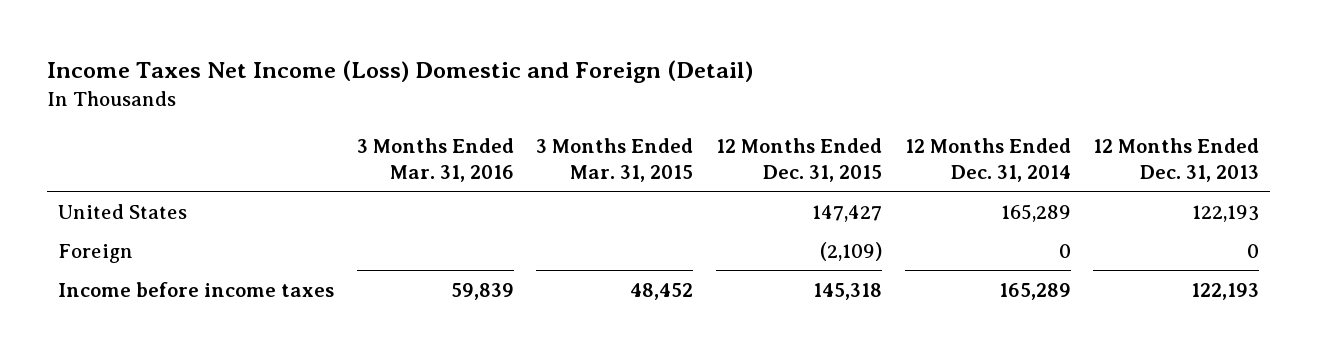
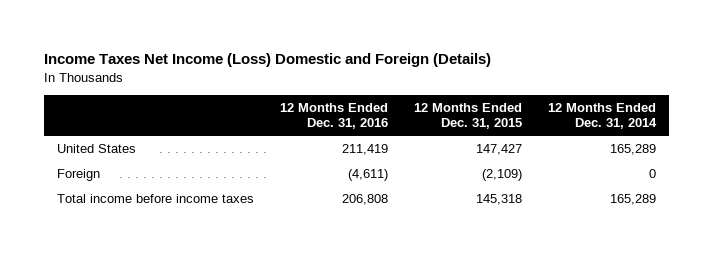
[46,60,753,84] Income Taxes Net Income (Loss) Domestic and Foreign (Detail) -> [44,53,492,68] Income Taxes Net Income (Loss) Domestic and Foreign (Details)
[356,138,514,182] 3 Months Ended Mar. 31, 2016 -> none
[536,138,694,182] 3 Months Ended Mar. 31, 2015 -> none
[1093,138,1260,182] 12 Months Ended Dec. 31, 2013 -> none
none -> [280,102,389,130] 12 Months Ended Dec. 31, 2016
[57,281,334,297] Income before income taxes -> [57,193,255,203] Total income before income taxes

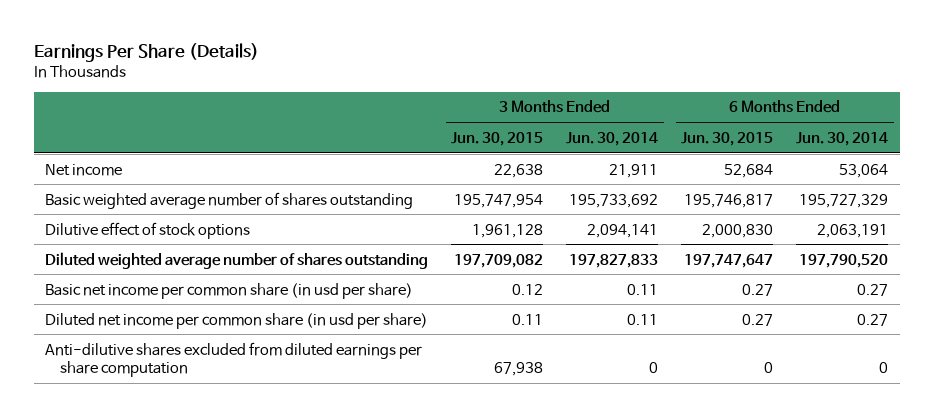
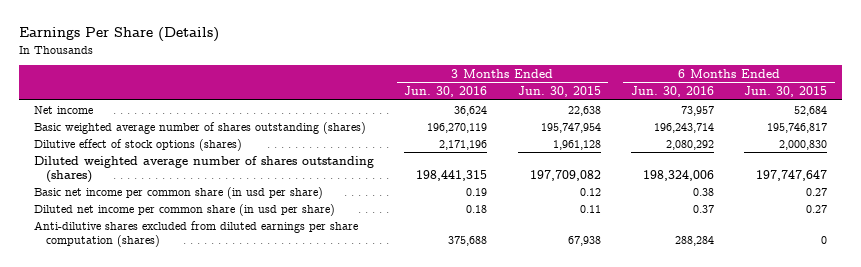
[566,131,659,146] Jun. 30, 2014 -> none
[796,131,889,146] Jun. 30, 2014 -> none
none -> [404,86,488,98] Jun. 30, 2016
none -> [630,86,714,98] Jun. 30, 2016
[45,191,414,209] Basic weighted average number of shares outstanding -> [34,121,367,134] Basic weighted average number of shares outstanding (shares)
[45,221,251,239] Dilutive effect of stock options -> [34,138,243,151] Dilutive effect of stock options (shares)
[45,251,429,269] Diluted weighted average number of shares outstanding -> [34,155,375,183] Diluted weighted average number of shares outstanding (shares)
[45,341,423,378] Anti-dilutive shares excluded from diluted earnings per share computation -> [34,220,359,247] Anti-dilutive shares excluded from diluted earnings per share computation (shares)

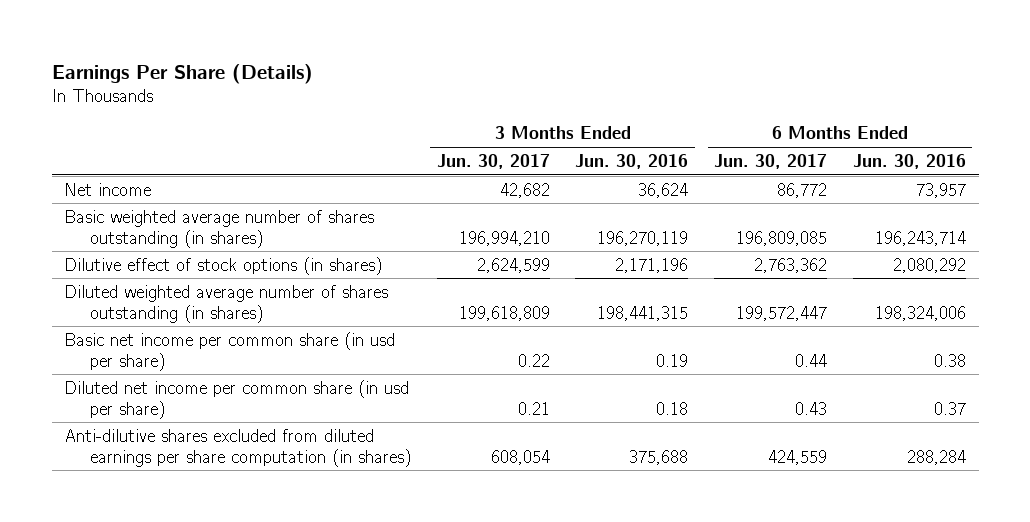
[517,86,601,98] Jun. 30, 2015 -> none
[744,86,828,98] Jun. 30, 2015 -> none
none -> [436,153,550,169] Jun. 30, 2017
none -> [714,153,828,169] Jun. 30, 2017
[34,121,367,134] Basic weighted average number of shares outstanding (shares) -> [64,209,375,248] Basic weighted average number of shares outstanding (in shares)
[34,138,243,151] Dilutive effect of stock options (shares) -> [64,256,383,275] Dilutive effect of stock options (in shares)
[34,155,375,183] Diluted weighted average number of shares outstanding (shares) -> [64,284,389,323] Diluted weighted average number of shares outstanding (in shares)
[34,220,359,247] Anti-dilutive shares excluded from diluted earnings per share computation (shares) -> [64,428,412,467] Anti-dilutive shares excluded from diluted earnings per share computation (in shares)

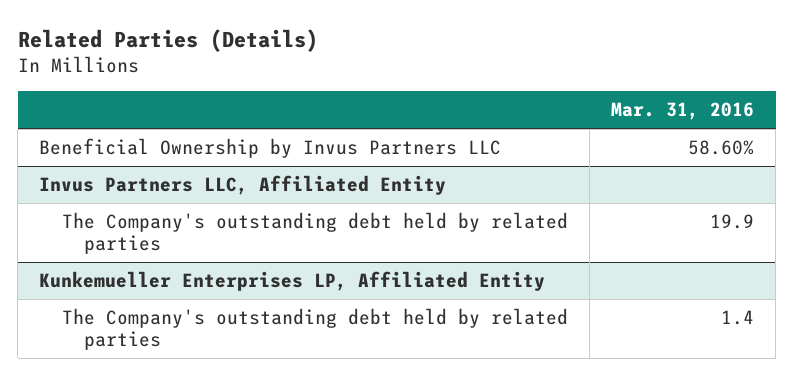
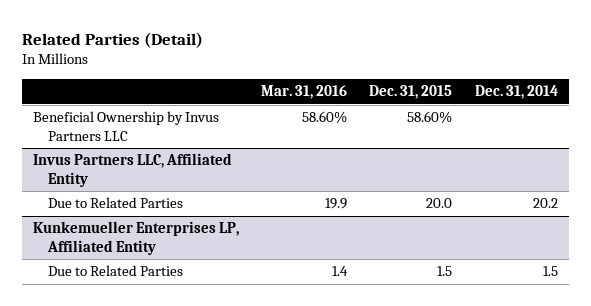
[17,28,318,52] Related Parties (Details) -> [22,31,204,48] Related Parties (Detail)
none -> [369,85,453,100] Dec. 31, 2015
none -> [474,85,558,100] Dec. 31, 2014
[61,212,568,255] The Company's outstanding debt held by related parties -> [48,197,184,209] Due to Related Parties
[61,308,568,351] The Company's outstanding debt held by related parties -> [48,265,184,277] Due to Related Parties

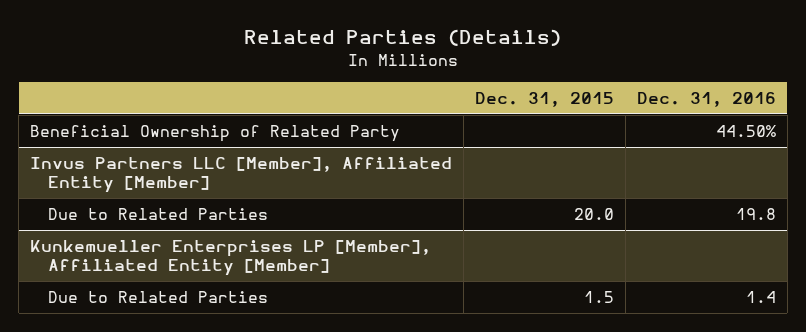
[22,31,204,48] Related Parties (Detail) -> [243,28,561,46] Related Parties (Details)
[261,85,348,100] Mar. 31, 2016 -> none
[474,85,558,100] Dec. 31, 2014 -> none
none -> [636,92,776,108] Dec. 31, 2016
[33,111,220,141] Beneficial Ownership by Invus Partners LLC -> none
none -> [30,125,401,143] Beneficial Ownership of Related Party
[33,153,233,187] Invus Partners LLC, Affiliated Entity -> [30,157,453,193] Invus Partners LLC [Member], Affiliated Entity [Member]
[33,221,240,255] Kunkemueller Enterprises LP, Affiliated Entity -> [30,240,432,276] Kunkemueller Enterprises LP [Member], Affiliated Entity [Member]

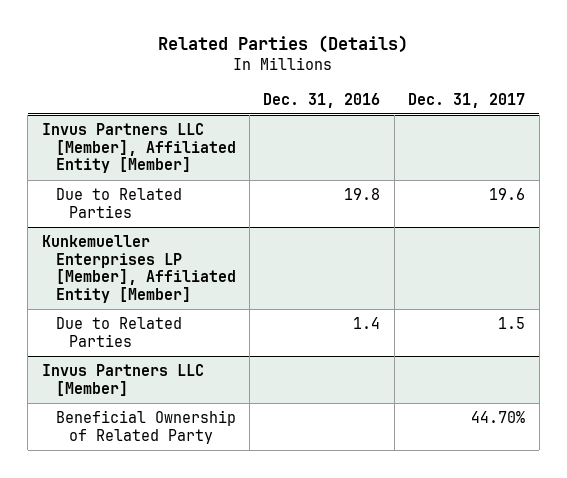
[474,92,614,108] Dec. 31, 2015 -> none
none -> [408,92,526,108] Dec. 31, 2017
[30,125,401,143] Beneficial Ownership of Related Party -> none
none -> [41,363,204,396] Invus Partners LLC [Member]
none -> [55,409,236,444] Beneficial Ownership of Related Party

